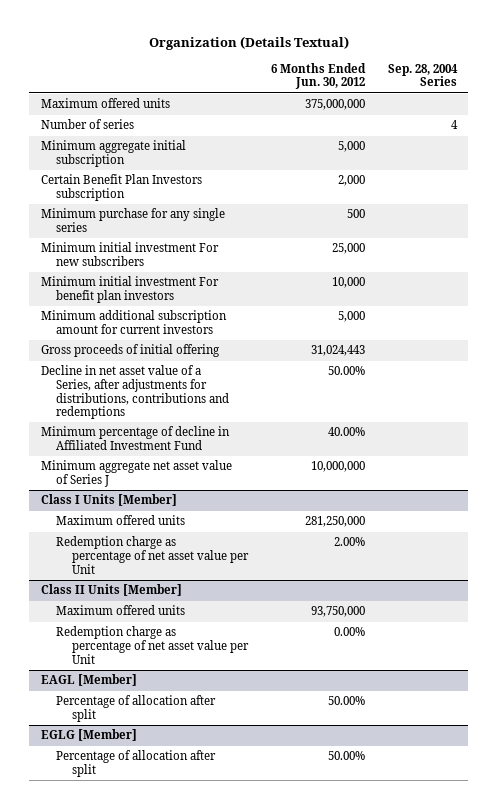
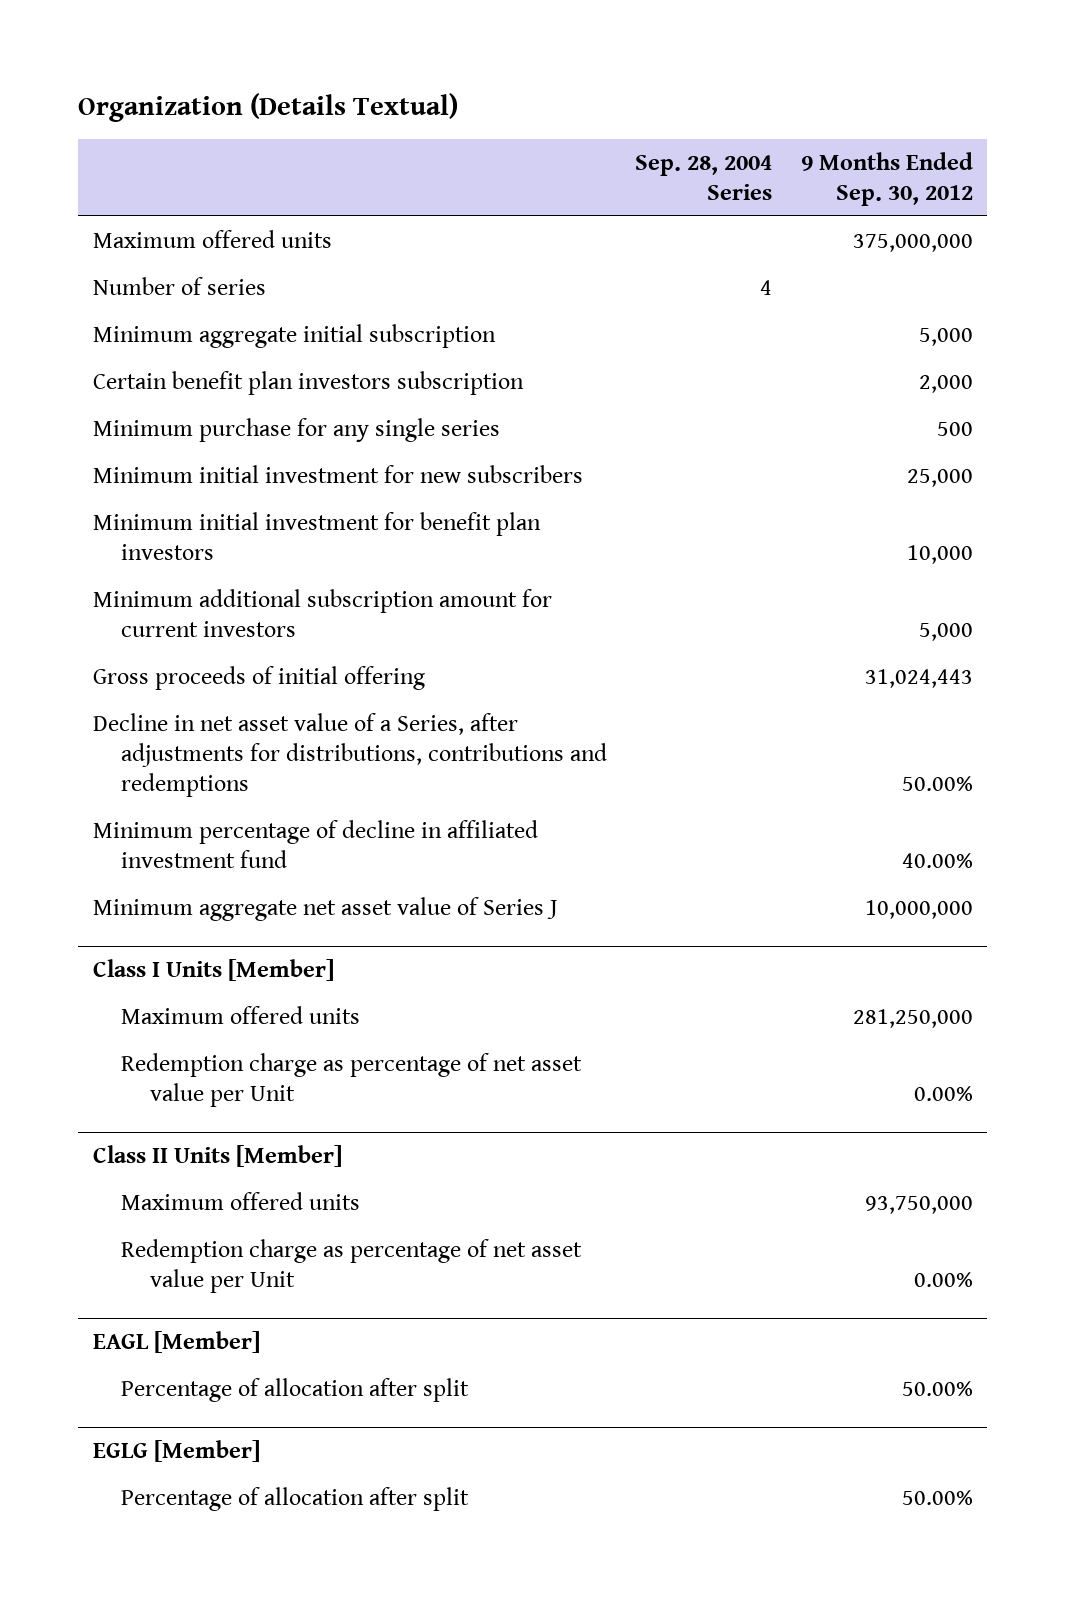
[271,62,367,90] 6 Months Ended Jun. 30, 2012 -> none
none -> [800,151,973,207] 9 Months Ended Sep. 30, 2012
[40,174,202,202] Certain Benefit Plan Investors subscription -> [92,370,524,395] Certain benefit plan investors subscription
[40,242,219,267] Minimum initial investment For new subscribers -> [92,464,583,483] Minimum initial investment for new subscribers
[40,276,219,304] Minimum initial investment For benefit plan investors -> [92,511,541,560] Minimum initial investment for benefit plan investors
[40,426,230,451] Minimum percentage of decline in Affiliated Investment Fund -> [92,819,538,868] Minimum percentage of decline in affiliated investment fund

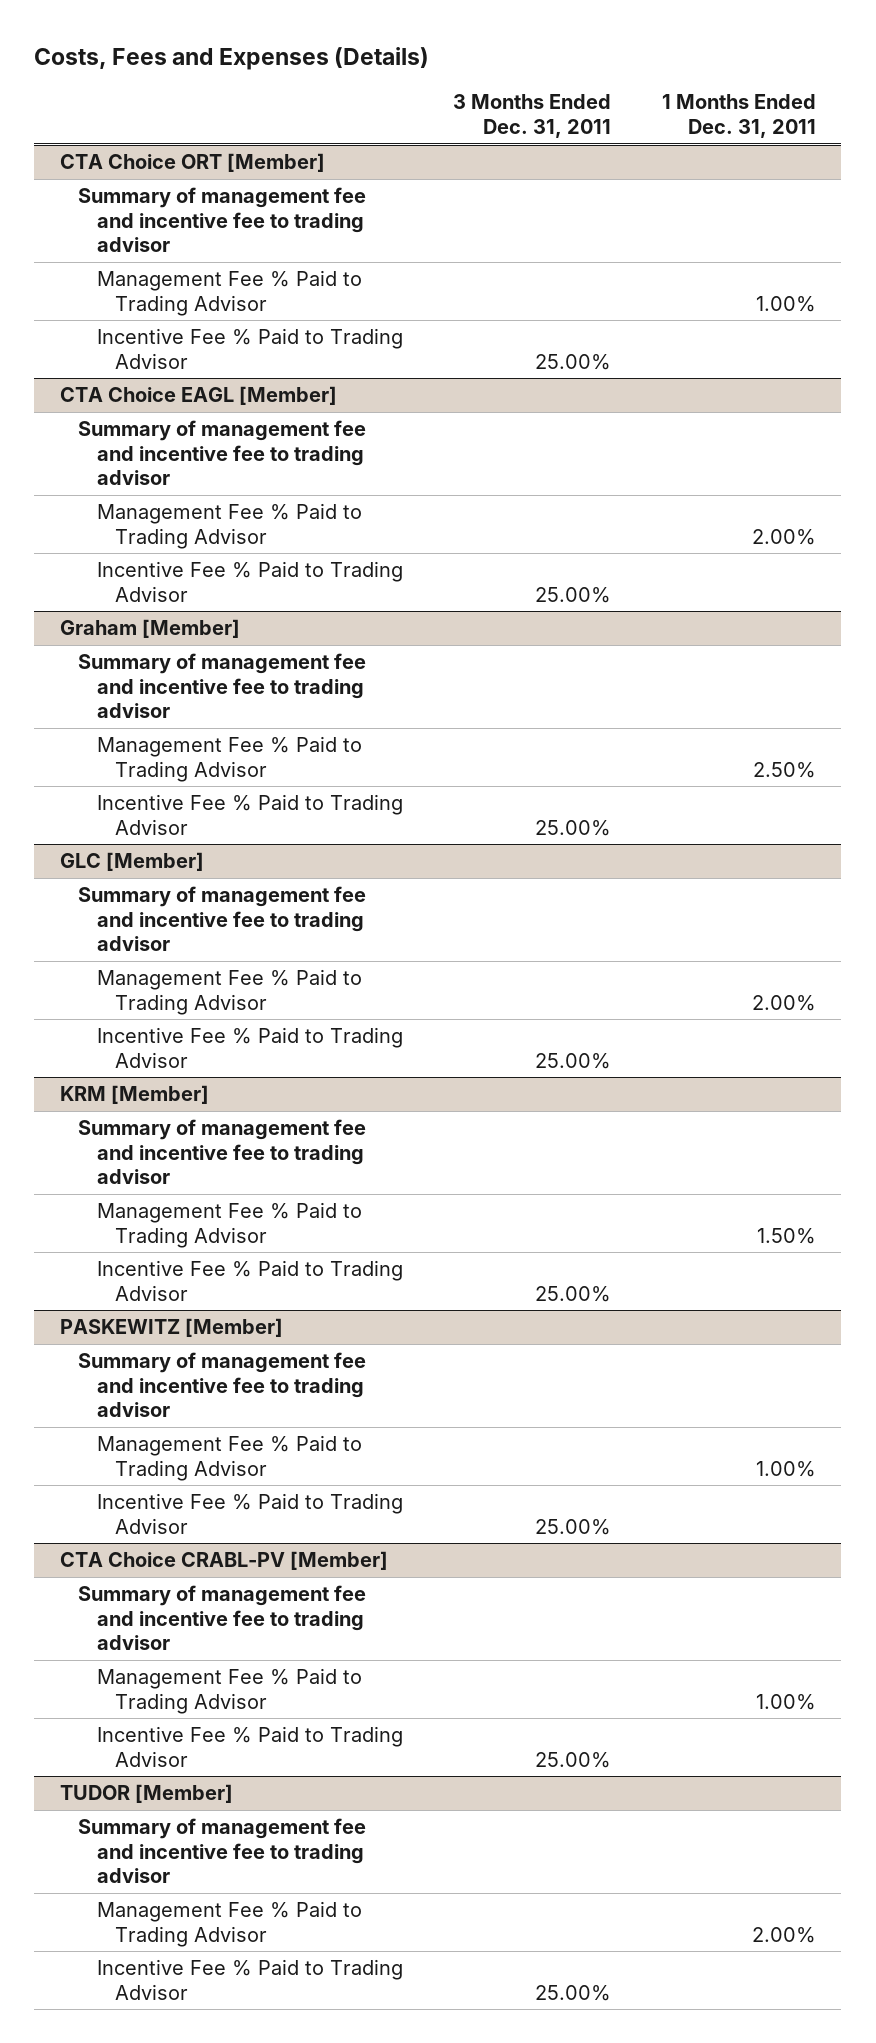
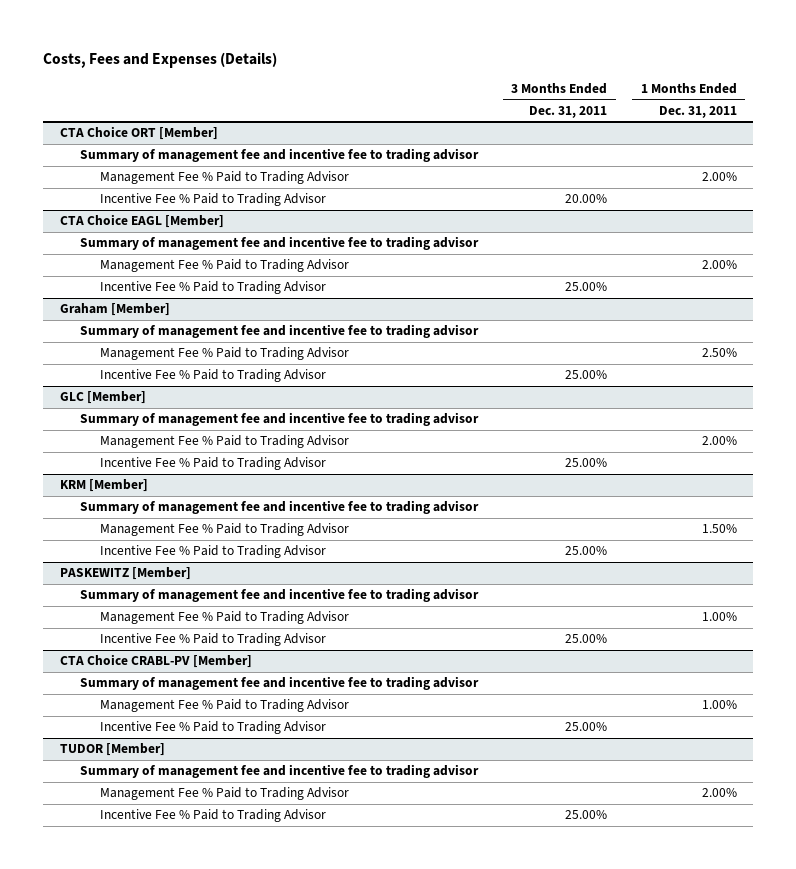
[756,295,817,312] 1.00% -> [701,172,737,182] 2.00%
[535,353,612,370] 25.00% -> [565,194,608,204] 20.00%

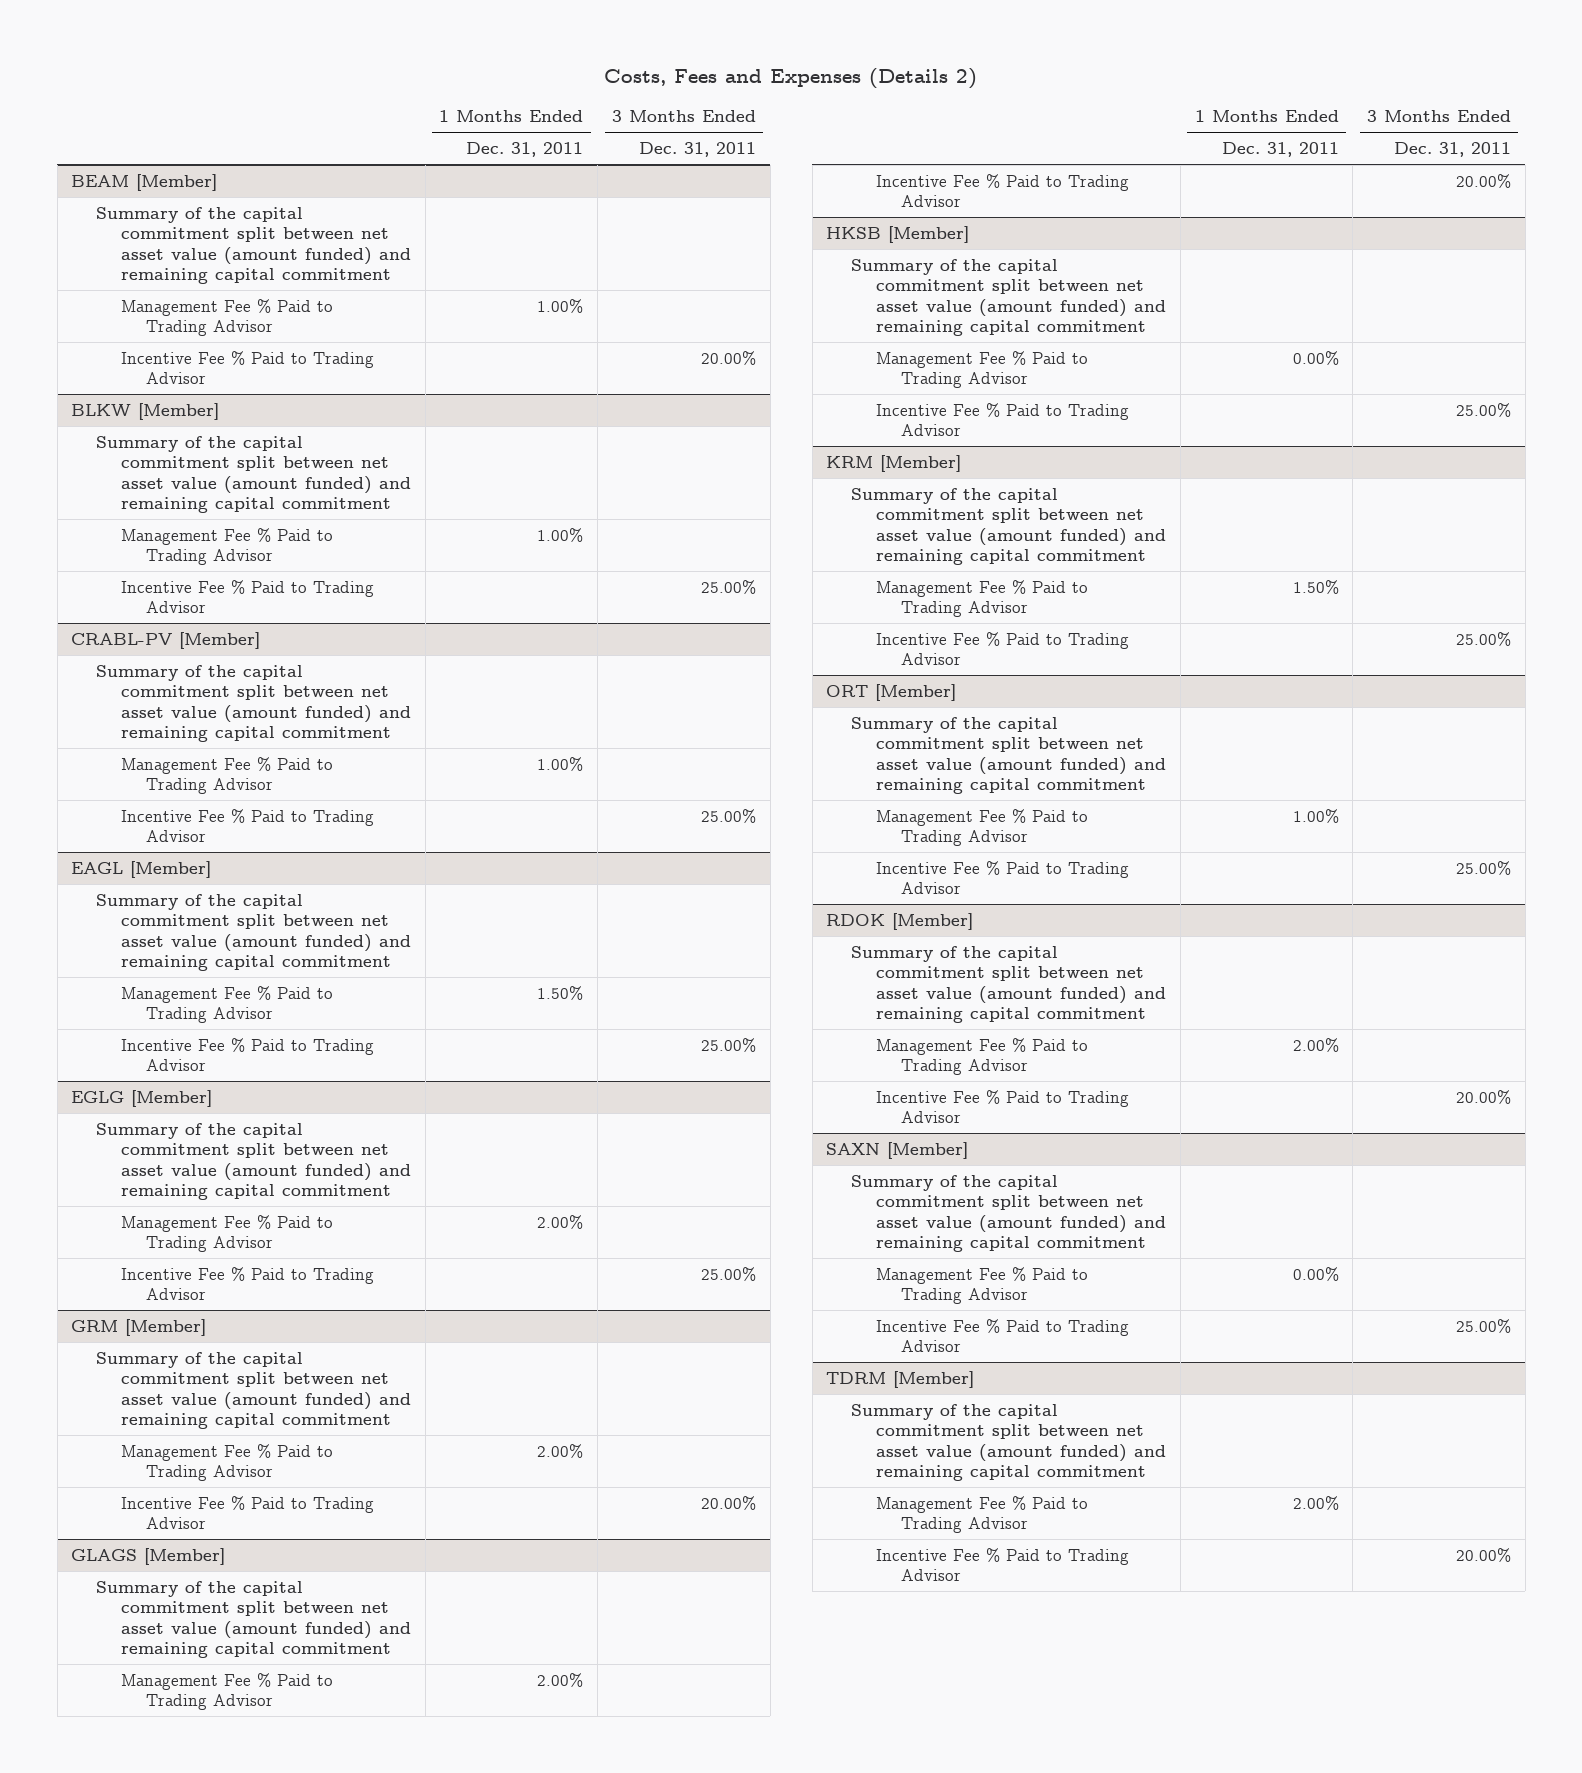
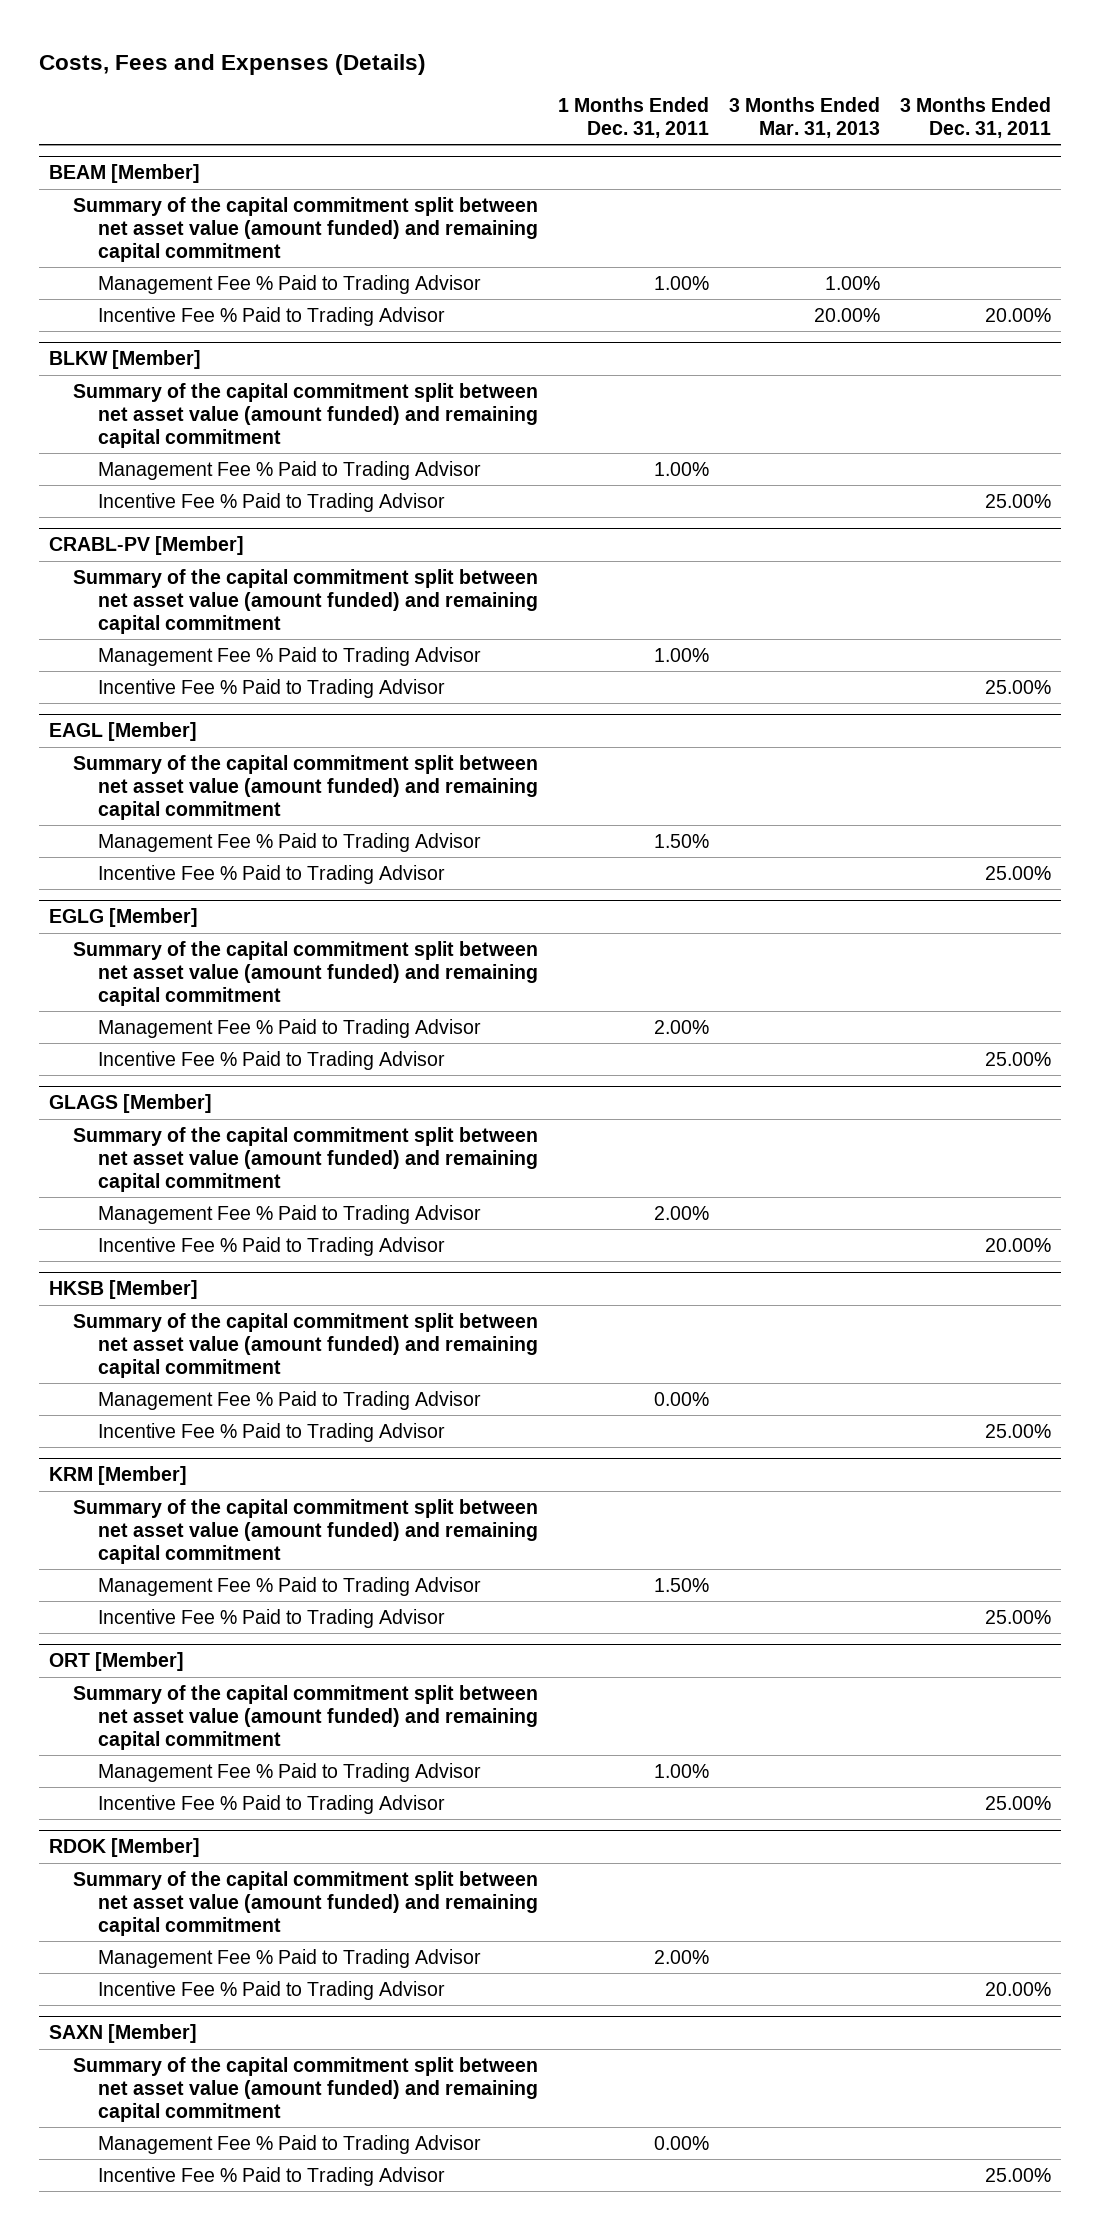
[604,68,978,90] Costs, Fees and Expenses (Details 2) -> [39,53,427,75] Costs, Fees and Expenses (Details)
none -> [729,97,881,139] 3 Months Ended Mar. 31, 2013
[71,1318,207,1336] GRM [Member] -> none
[96,1351,412,1429] Summary of the capital commitment split between net asset value (amount funded) and remaining capital commitment -> none
[121,1443,334,1482] Management Fee % Paid to Trading Advisor -> none
[121,1495,375,1530] Incentive Fee % Paid to Trading Advisor -> none
[826,1370,975,1388] TDRM [Member] -> none
[851,1403,1167,1481] Summary of the capital commitment split between net asset value (amount funded) and remaining capital commitment -> none
[876,1495,1089,1534] Management Fee % Paid to Trading Advisor -> none
[876,1547,1130,1582] Incentive Fee % Paid to Trading Advisor -> none

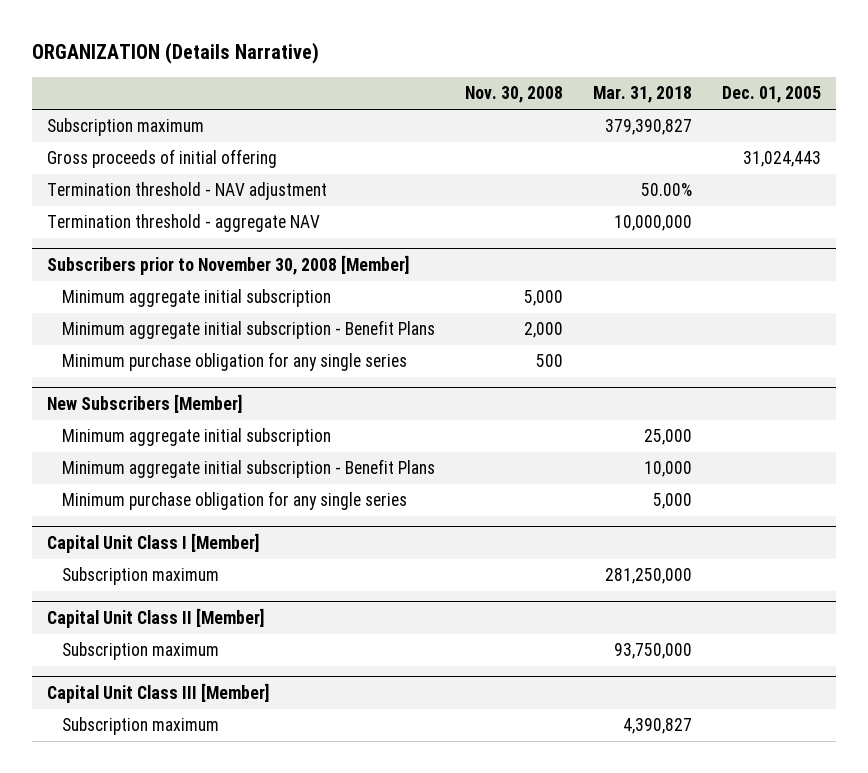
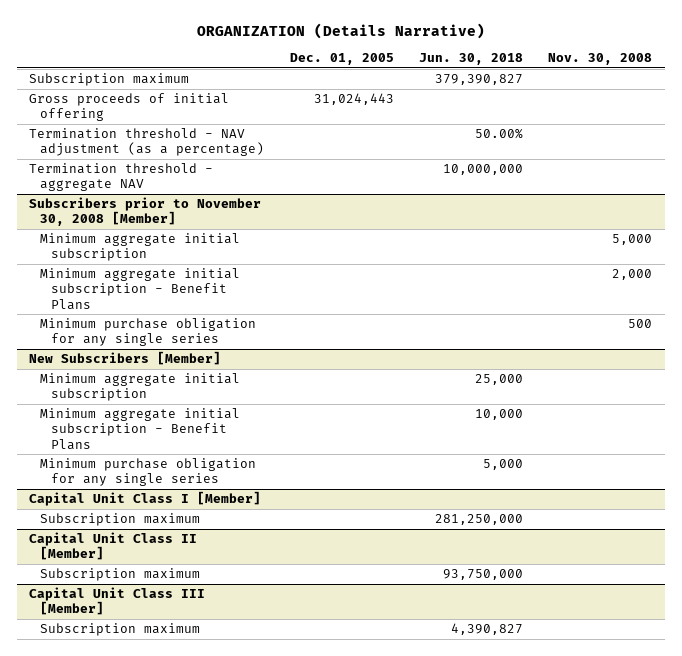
[593,86,693,104] Mar. 31, 2018 -> none
none -> [418,52,523,65] Jun. 30, 2018
[47,182,328,201] Termination threshold - NAV adjustment -> [29,128,265,157] Termination threshold - NAV adjustment (as a percentage)

